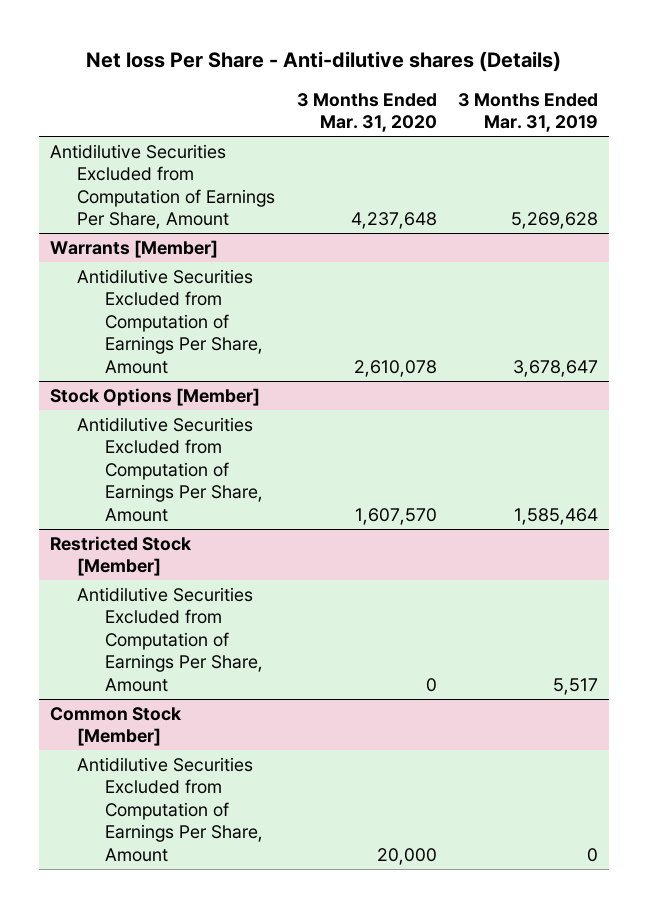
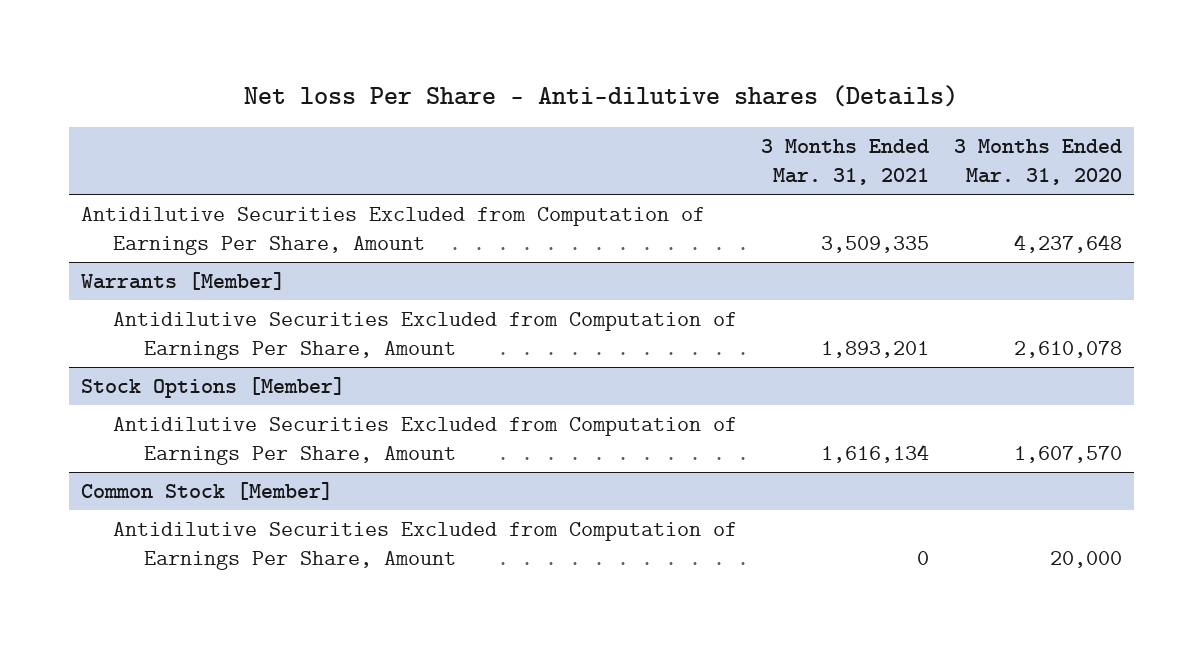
[458,92,599,133] 3 Months Ended Mar. 31, 2019 -> none
none -> [761,139,930,185] 3 Months Ended Mar. 31, 2021
[50,535,193,577] Restricted Stock [Member] -> none
[77,586,263,692] Antidilutive Securities Excluded from Computation of Earnings Per Share, Amount -> none

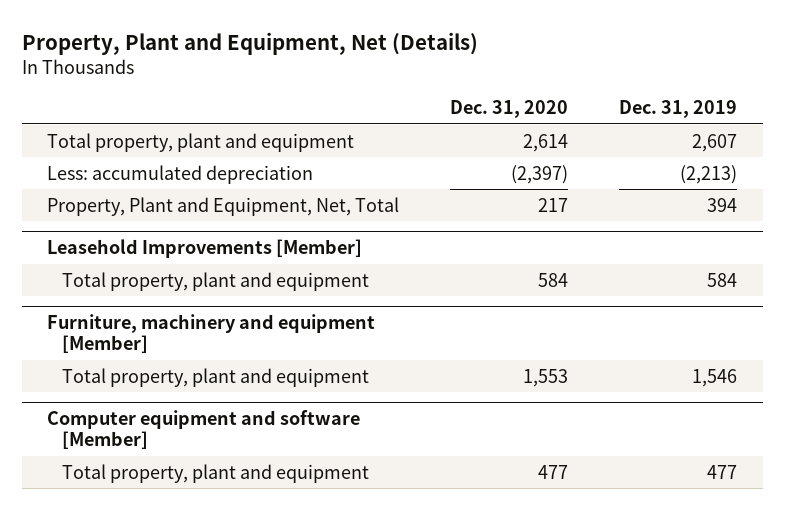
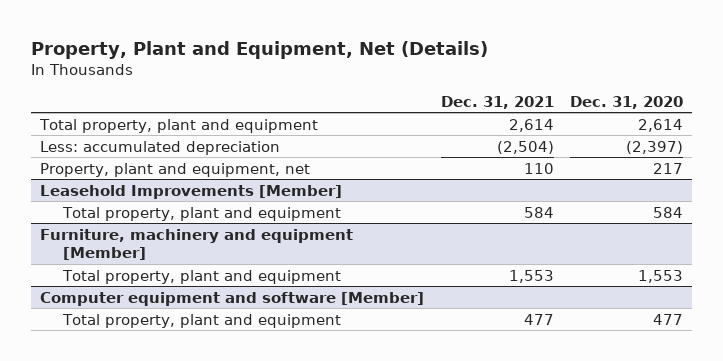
[619,100,738,119] Dec. 31, 2019 -> none
none -> [440,95,554,109] Dec. 31, 2021
[47,196,400,216] Property, Plant and Equipment, Net, Total -> [39,162,310,177] Property, plant and equipment, net

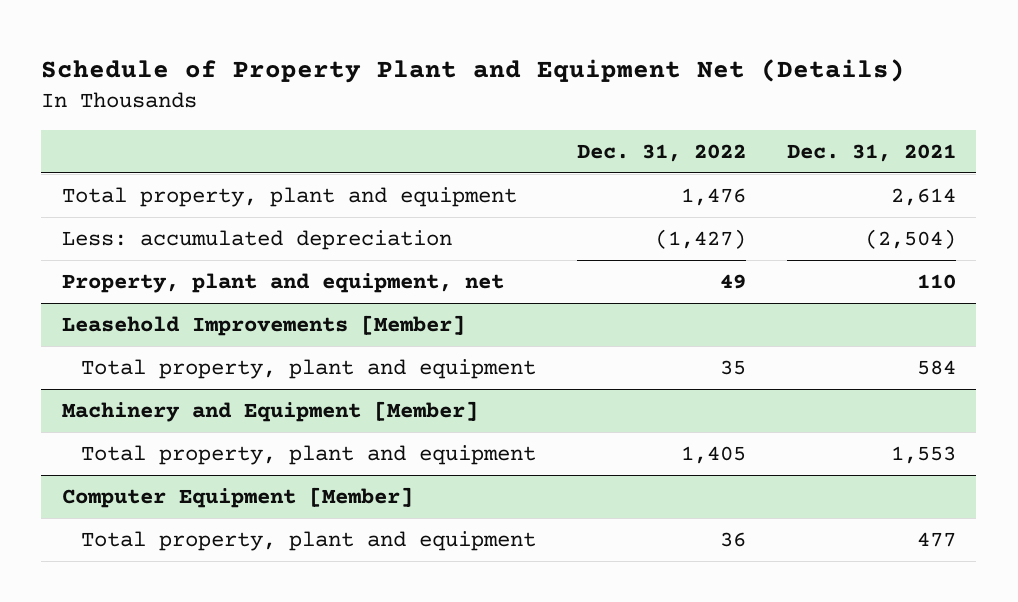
[31,40,489,59] Property, Plant and Equipment, Net (Details) -> [41,58,906,83] Schedule of Property Plant and Equipment Net (Details)
[570,95,684,109] Dec. 31, 2020 -> none
none -> [576,144,746,163] Dec. 31, 2022
[39,228,353,260] Furniture, machinery and equipment [Member] -> [61,401,478,423] Machinery and Equipment [Member]
[39,291,424,306] Computer equipment and software [Member] -> [61,487,413,509] Computer Equipment [Member]

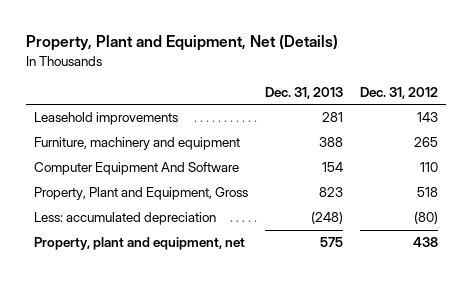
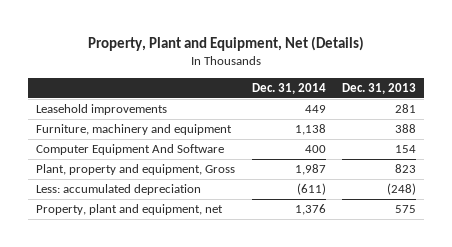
[359,86,438,99] Dec. 31, 2012 -> none
none -> [251,83,326,95] Dec. 31, 2014
[34,187,249,201] Property, Plant and Equipment, Gross -> [35,164,235,176] Plant, property and equipment, Gross

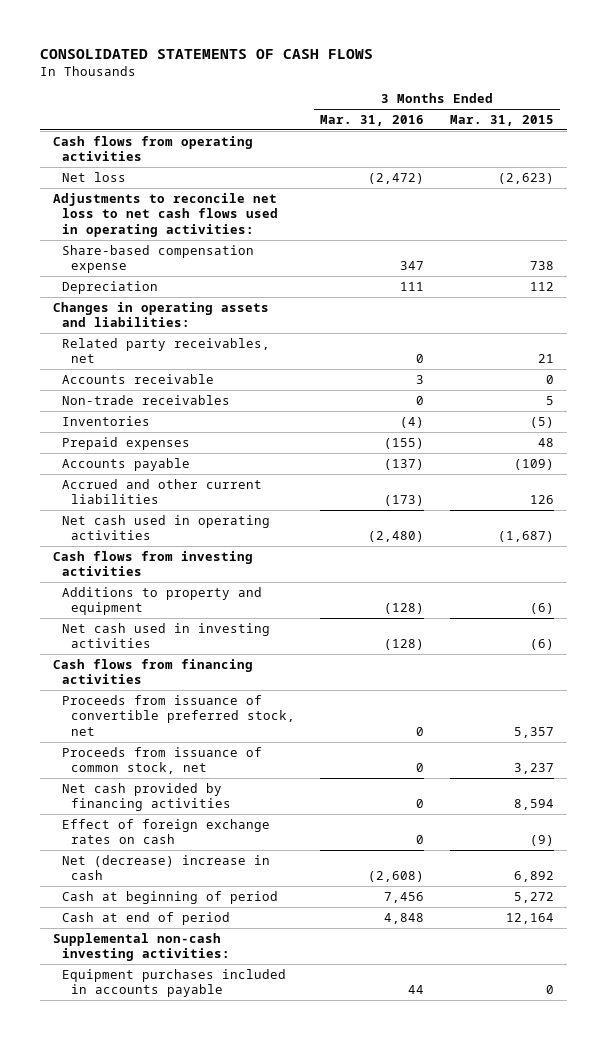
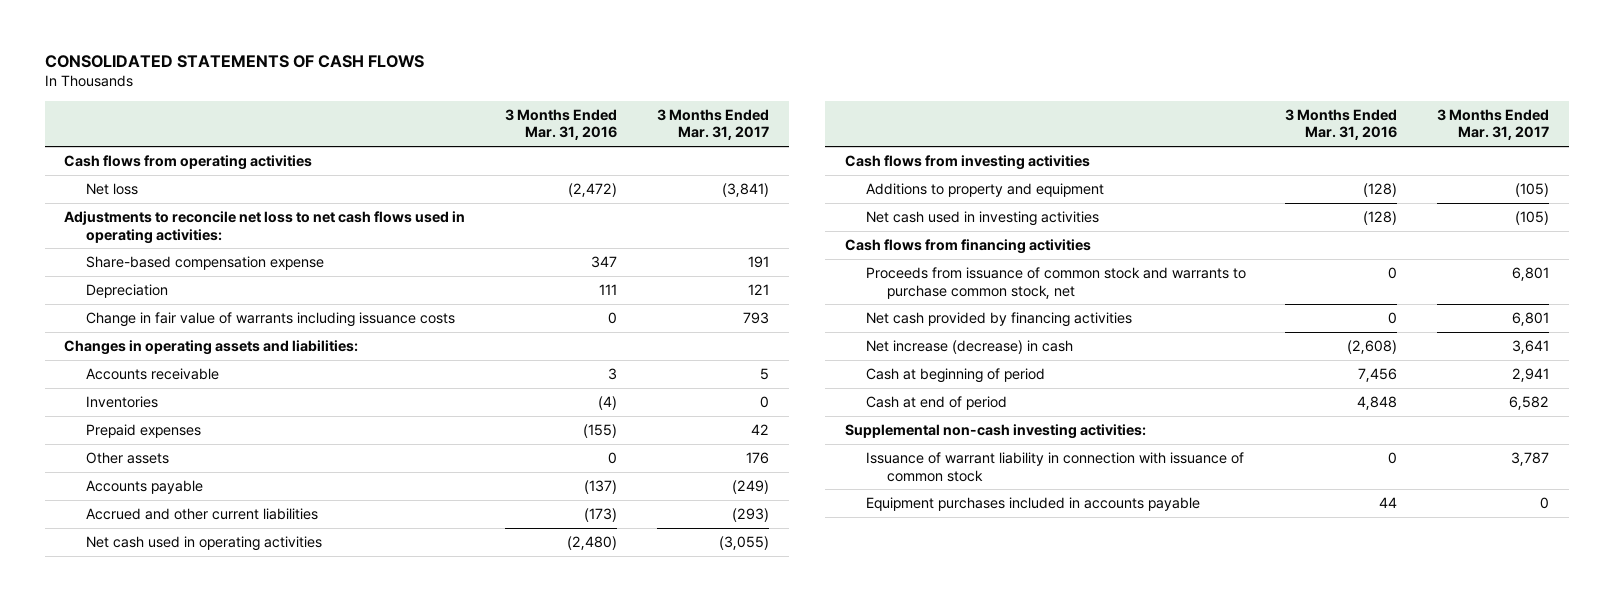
[449,114,554,126] Mar. 31, 2015 -> none
none -> [656,108,769,141] 3 Months Ended Mar. 31, 2017
none -> [85,311,455,327] Change in fair value of warrants including issuance costs
[61,337,270,364] Related party receivables, net -> none
[61,394,230,405] Non-trade receivables -> none
none -> [85,451,169,464] Other assets
[61,694,295,736] Proceeds from issuance of convertible preferred stock, net -> none
[61,746,262,775] Proceeds from issuance of common stock, net -> [865,266,1246,299] Proceeds from issuance of common stock and warrants to purchase common stock, net
[61,818,270,845] Effect of foreign exchange rates on cash -> none
[61,854,270,881] Net (decrease) increase in cash -> [865,339,1073,354] Net increase (decrease) in cash
none -> [865,451,1244,482] Issuance of warrant liability in connection with issuance of common stock

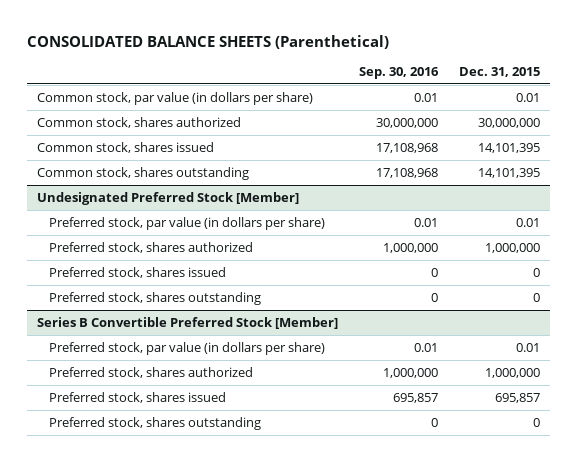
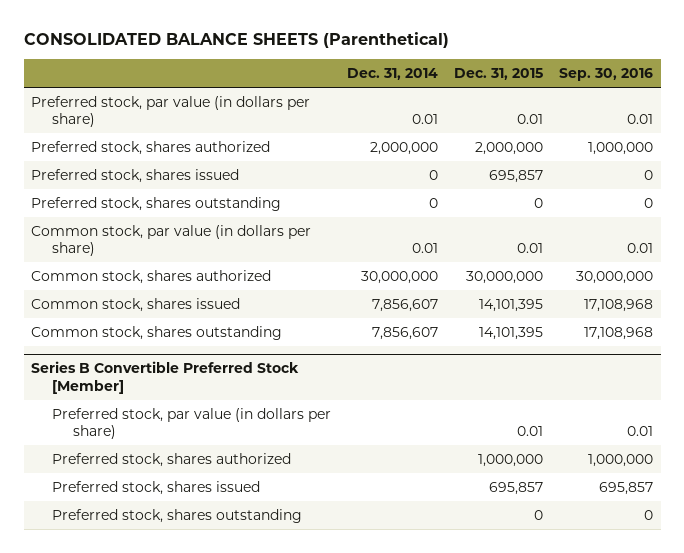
none -> [347,68,439,81] Dec. 31, 2014
none -> [31,95,311,127] Preferred stock, par value (in dollars per share)
none -> [31,140,271,155] Preferred stock, shares authorized
none -> [31,168,240,183] Preferred stock, shares issued
none -> [31,196,282,211] Preferred stock, shares outstanding
[37,191,300,205] Undesignated Preferred Stock [Member] -> none
[49,216,326,230] Preferred stock, par value (in dollars per share) -> none
[49,241,254,253] Preferred stock, shares authorized -> none
[49,266,227,278] Preferred stock, shares issued -> none
[49,291,262,305] Preferred stock, shares outstanding -> none

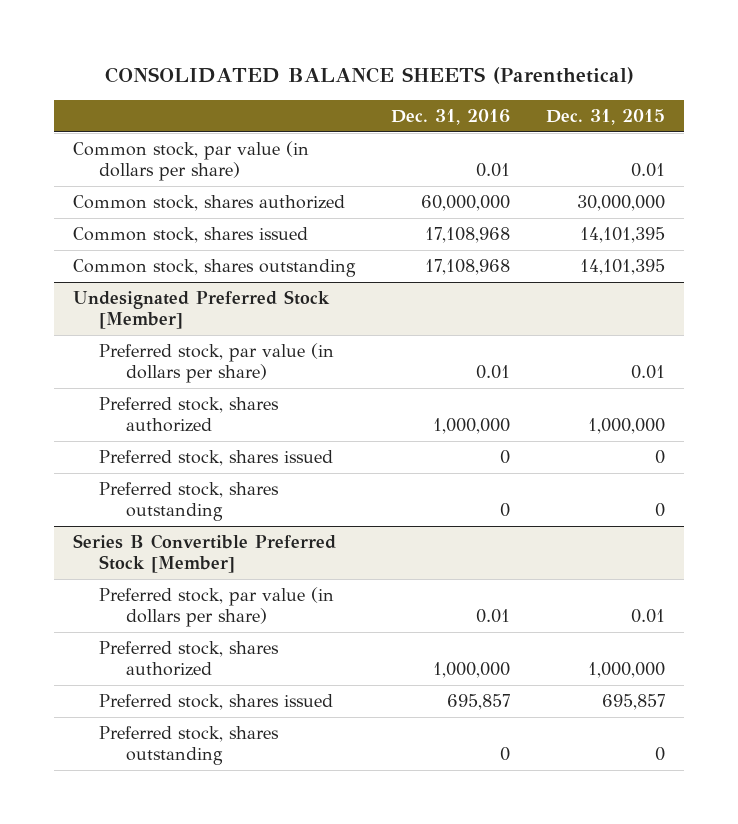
[347,68,439,81] Dec. 31, 2014 -> none
[558,68,653,82] Sep. 30, 2016 -> none
none -> [391,109,511,126] Dec. 31, 2016
[31,95,311,127] Preferred stock, par value (in dollars per share) -> none
[31,140,271,155] Preferred stock, shares authorized -> none
[31,168,240,183] Preferred stock, shares issued -> none
[31,196,282,211] Preferred stock, shares outstanding -> none
none -> [72,290,330,329] Undesignated Preferred Stock [Member]
none -> [99,343,335,383] Preferred stock, par value (in dollars per share)
none -> [99,397,280,432] Preferred stock, shares authorized
none -> [99,450,334,467] Preferred stock, shares issued
none -> [99,482,280,521] Preferred stock, shares outstanding

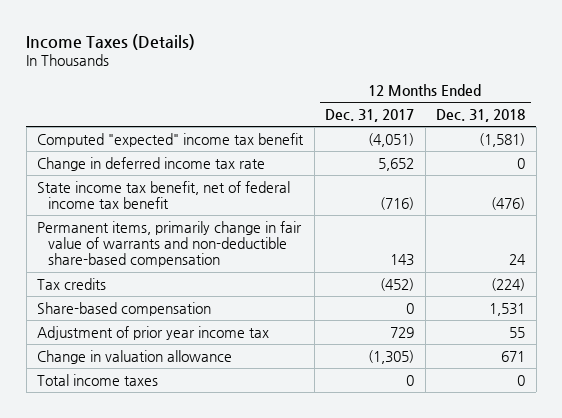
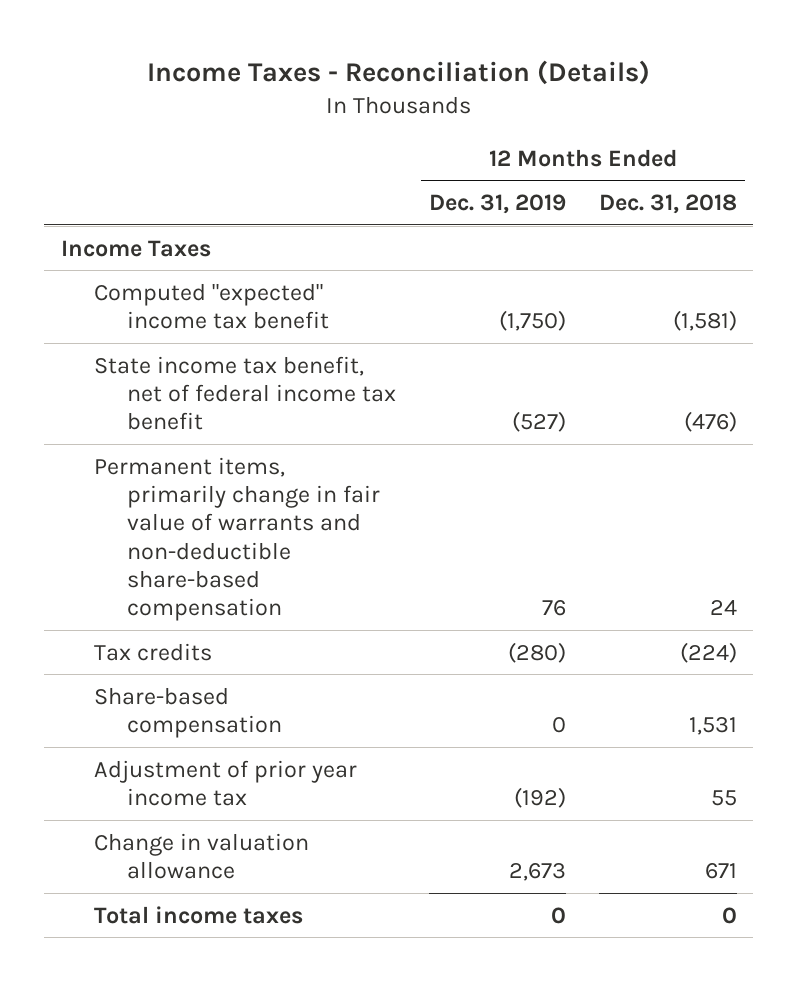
[26,34,196,51] Income Taxes (Details) -> [146,60,650,86] Income Taxes - Reconciliation (Details)
[325,109,415,123] Dec. 31, 2017 -> none
none -> [429,194,567,215] Dec. 31, 2019
none -> [60,239,211,257] Income Taxes
[37,156,266,171] Change in deferred income tax rate -> none

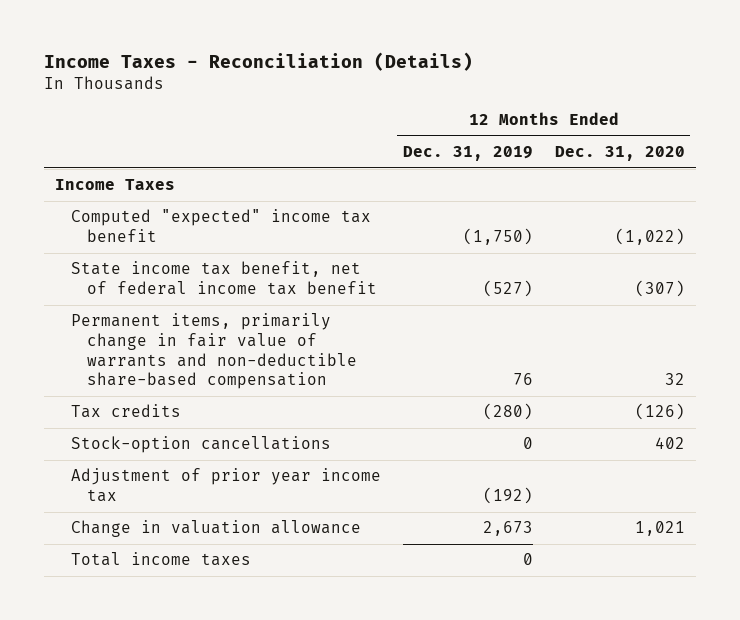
[598,194,737,215] Dec. 31, 2018 -> none
none -> [554,146,685,162] Dec. 31, 2020
[94,686,283,738] Share-based compensation -> [70,436,331,454] Stock-option cancellations

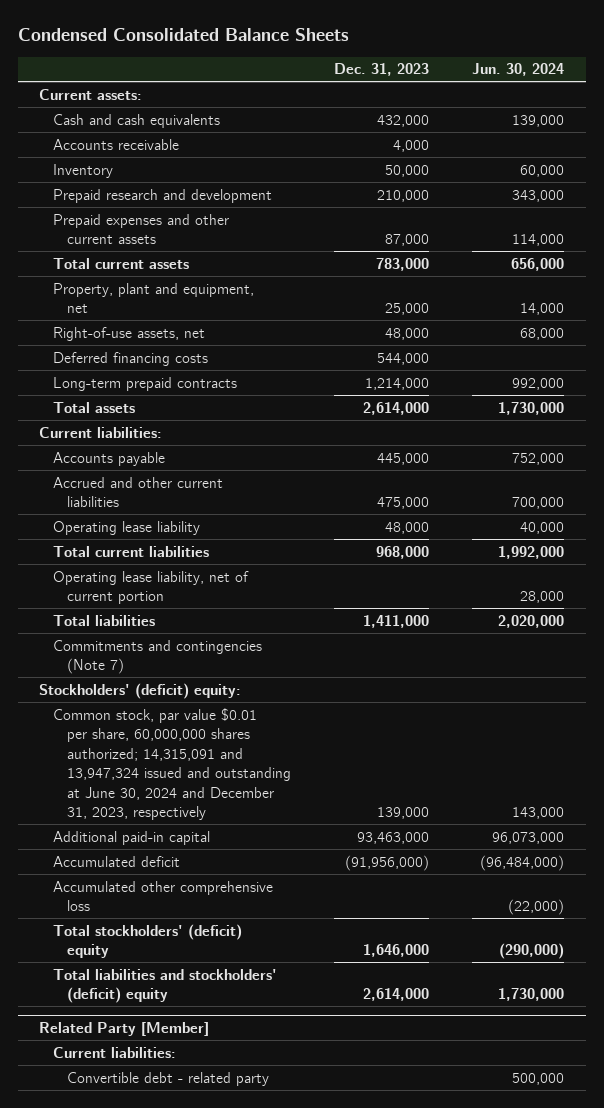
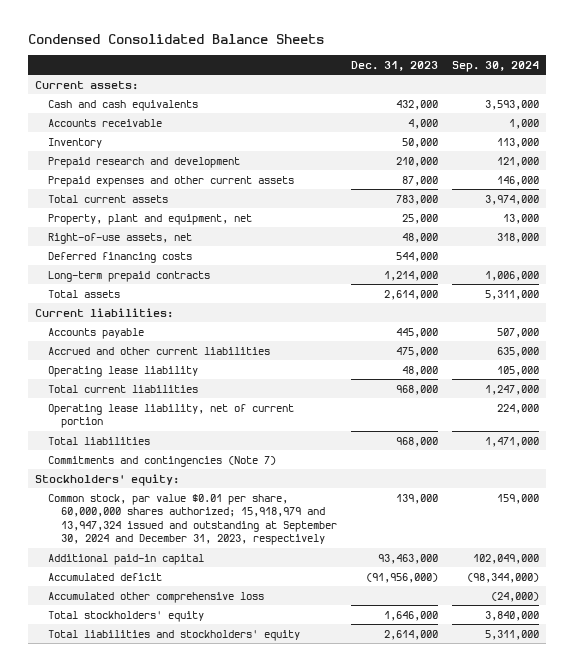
[472,63,565,77] Jun. 30, 2024 -> none
none -> [451,60,539,72] Sep. 30, 2024
[363,614,430,628] 1,411,000 -> [395,436,438,447] 968,000
[39,682,242,699] Stockholders' (deficit) equity: -> [34,473,179,486] Stockholders' equity:
[53,707,292,821] Common stock, par value $0.01 per share, 60,000,000 shares authorized; 14,315,091 and 13,947,324 issued and outstanding at June 30, 2024 and December 31, 2023, respectively -> [47,493,337,546] Common stock, par value $0.01 per share, 60,000,000 shares authorized; 15,918,979 and 13,947,324 issued and outstanding at September 30, 2024 and December 31, 2023, respectively
[39,1022,210,1037] Related Party [Member] -> none
[53,1046,177,1058] Current liabilities: -> none
[67,1071,270,1086] Convertible debt - related party -> none
[53,923,243,959] Total stockholders' (deficit) equity -> [47,610,204,622] Total stockholders' equity
[53,968,278,1004] Total liabilities and stockholders' (deficit) equity -> [47,629,300,641] Total liabilities and stockholders' equity

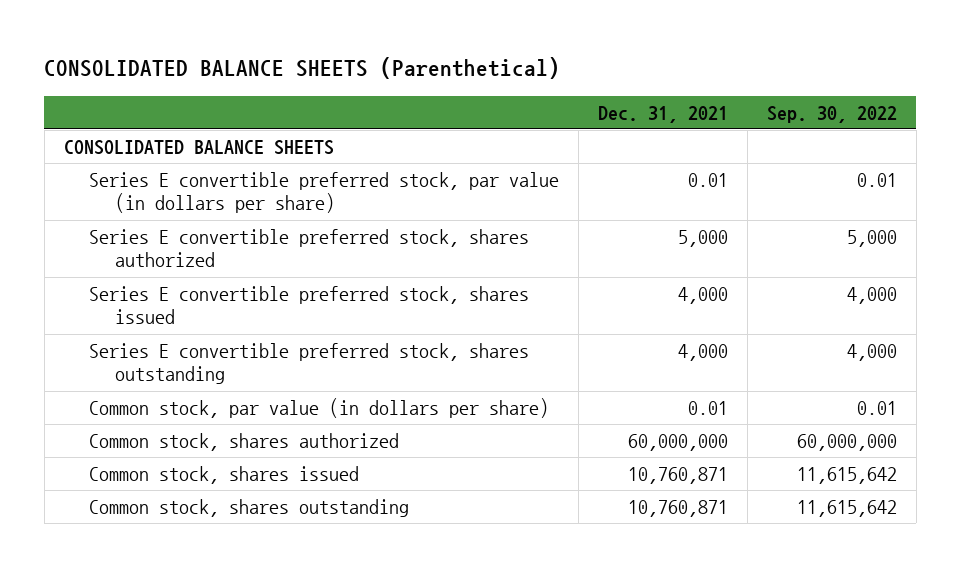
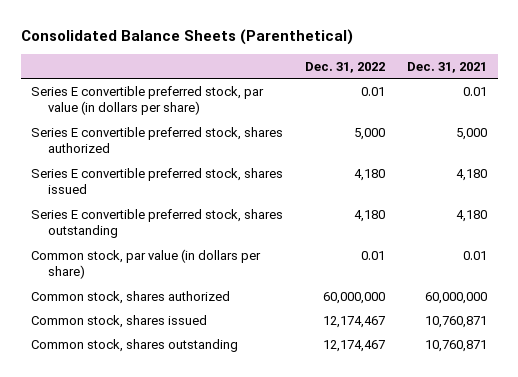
[44,57,561,80] CONSOLIDATED BALANCE SHEETS (Parenthetical) -> [20,29,353,46] Consolidated Balance Sheets (Parenthetical)
[766,105,897,123] Sep. 30, 2022 -> none
none -> [305,61,386,73] Dec. 31, 2022
[63,140,334,156] CONSOLIDATED BALANCE SHEETS -> none
[677,287,728,305] 4,000 -> [455,168,487,181] 4,180
[677,344,728,362] 4,000 -> [455,209,487,222] 4,180

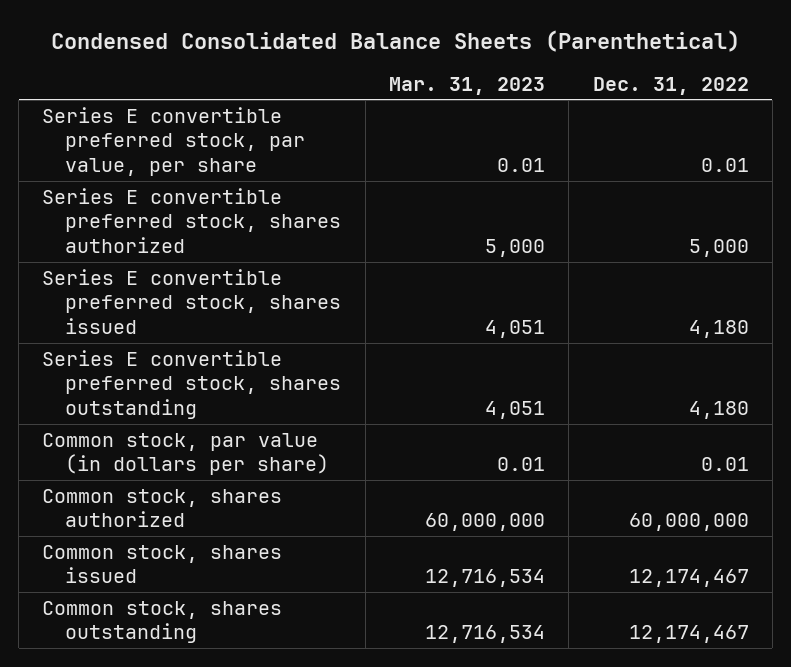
[20,29,353,46] Consolidated Balance Sheets (Parenthetical) -> [50,29,740,52] Condensed Consolidated Balance Sheets (Parenthetical)
[406,61,487,73] Dec. 31, 2021 -> none
none -> [388,76,545,95] Mar. 31, 2023
[31,85,265,116] Series E convertible preferred stock, par value (in dollars per share) -> [42,106,306,177] Series E convertible preferred stock, par value, per share

